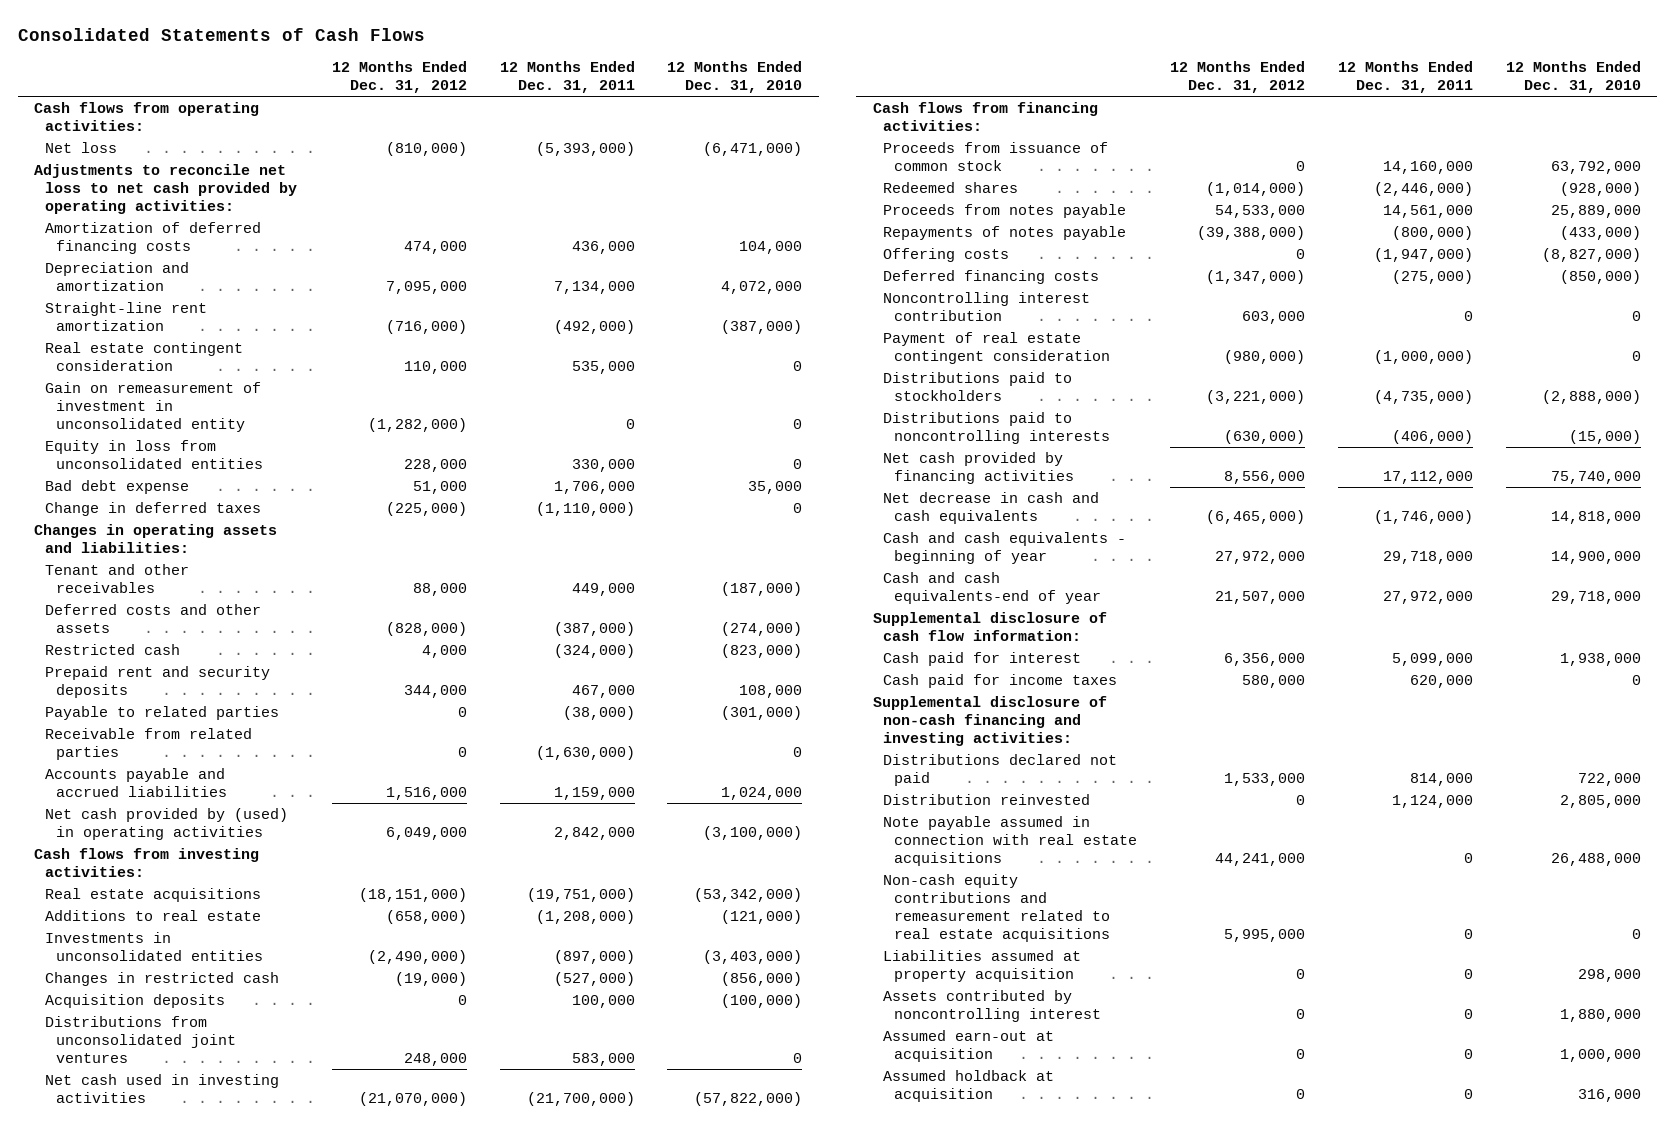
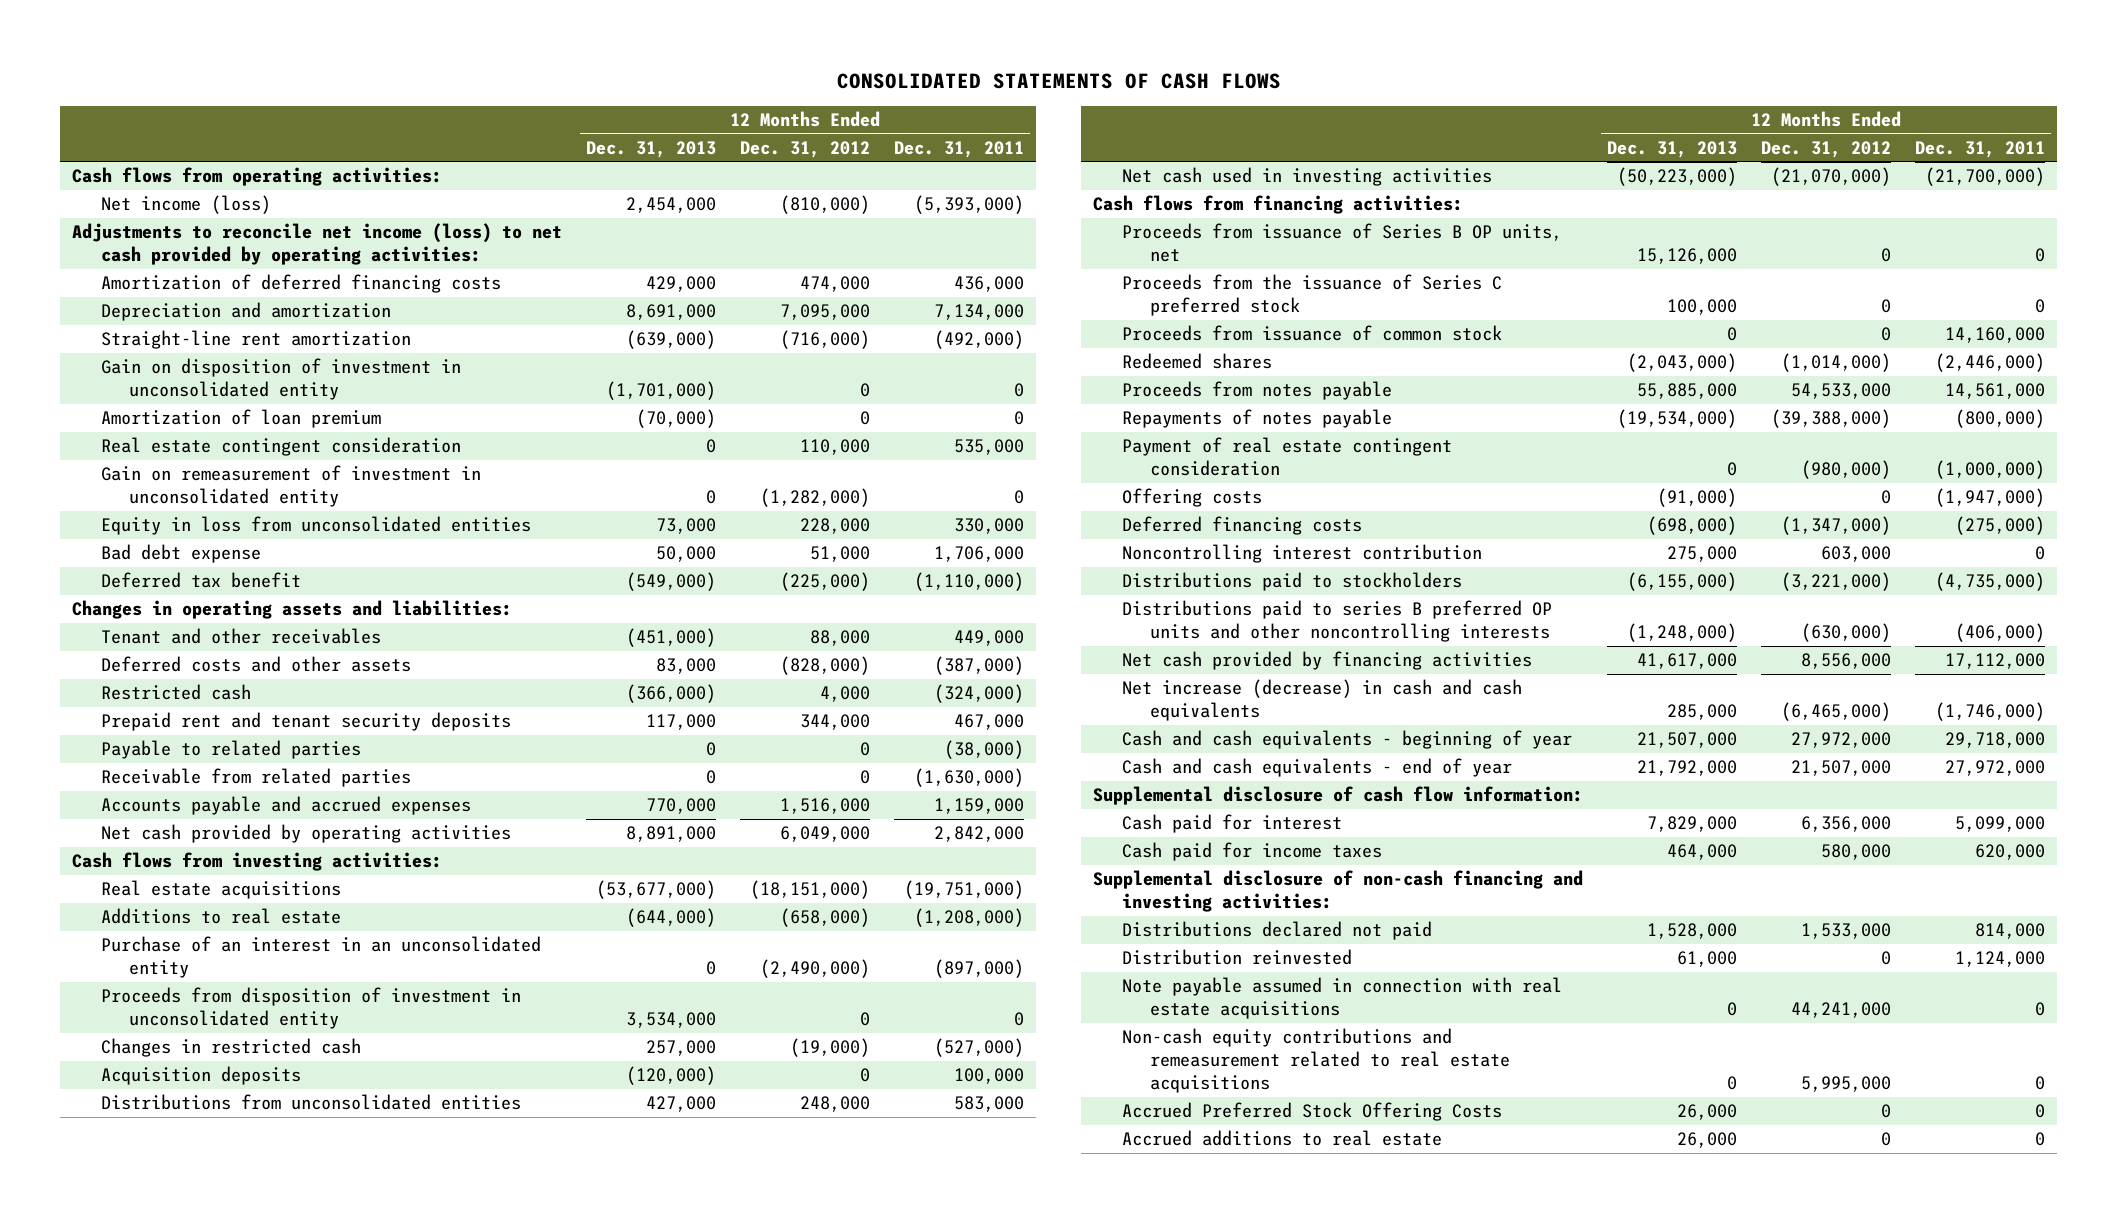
[18,28,426,42] Consolidated Statements of Cash Flows -> [836,72,1281,89] CONSOLIDATED STATEMENTS OF CASH FLOWS
[667,61,803,94] 12 Months Ended Dec. 31, 2010 -> none
none -> [586,140,717,158] Dec. 31, 2013
[45,141,118,153] Net loss -> [100,195,271,215] Net income (loss)
[34,163,298,214] Adjustments to reconcile net loss to net cash provided by operating activities: -> [72,223,563,266] Adjustments to reconcile net income (loss) to net cash provided by operating activities:
none -> [100,358,461,401] Gain on disposition of investment in unconsolidated entity
none -> [100,409,381,429] Amortization of loan premium
[45,501,262,516] Change in deferred taxes -> [100,572,301,589] Deferred tax benefit
[45,665,271,698] Prepaid rent and security deposits -> [100,712,511,732] Prepaid rent and tenant security deposits
[45,767,227,797] Accounts payable and accrued liabilities -> [100,796,471,816] Accounts payable and accrued expenses
[45,807,289,840] Net cash provided by (used) in operating activities -> [100,824,511,844] Net cash provided by operating activities
[45,931,263,961] Investments in unconsolidated entities -> [100,936,541,979] Purchase of an interest in an unconsolidated entity
none -> [100,987,521,1030] Proceeds from disposition of investment in unconsolidated entity
[45,1015,236,1063] Distributions from unconsolidated joint ventures -> [100,1094,521,1111] Distributions from unconsolidated entities
none -> [1121,223,1562,263] Proceeds from issuance of Series B OP units, net
none -> [1121,274,1502,317] Proceeds from the issuance of Series C preferred stock
[883,331,1111,364] Payment of real estate contingent consideration -> [1121,437,1452,477] Payment of real estate contingent consideration
[883,411,1111,444] Distributions paid to noncontrolling interests -> [1121,600,1552,643] Distributions paid to series B preferred OP units and other noncontrolling interests
[883,491,1100,524] Net decrease in cash and cash equivalents -> [1121,679,1522,722] Net increase (decrease) in cash and cash equivalents
[883,571,1102,604] Cash and cash equivalents-end of year -> [1121,758,1512,778] Cash and cash equivalents - end of year
[883,949,1082,982] Liabilities assumed at property acquisition -> none
[883,989,1102,1022] Assets contributed by noncontrolling interest -> none
[883,1029,1055,1062] Assumed earn-out at acquisition -> none
[883,1069,1055,1102] Assumed holdback at acquisition -> none
none -> [1121,1102,1502,1122] Accrued Preferred Stock Offering Costs
none -> [1121,1130,1442,1147] Accrued additions to real estate

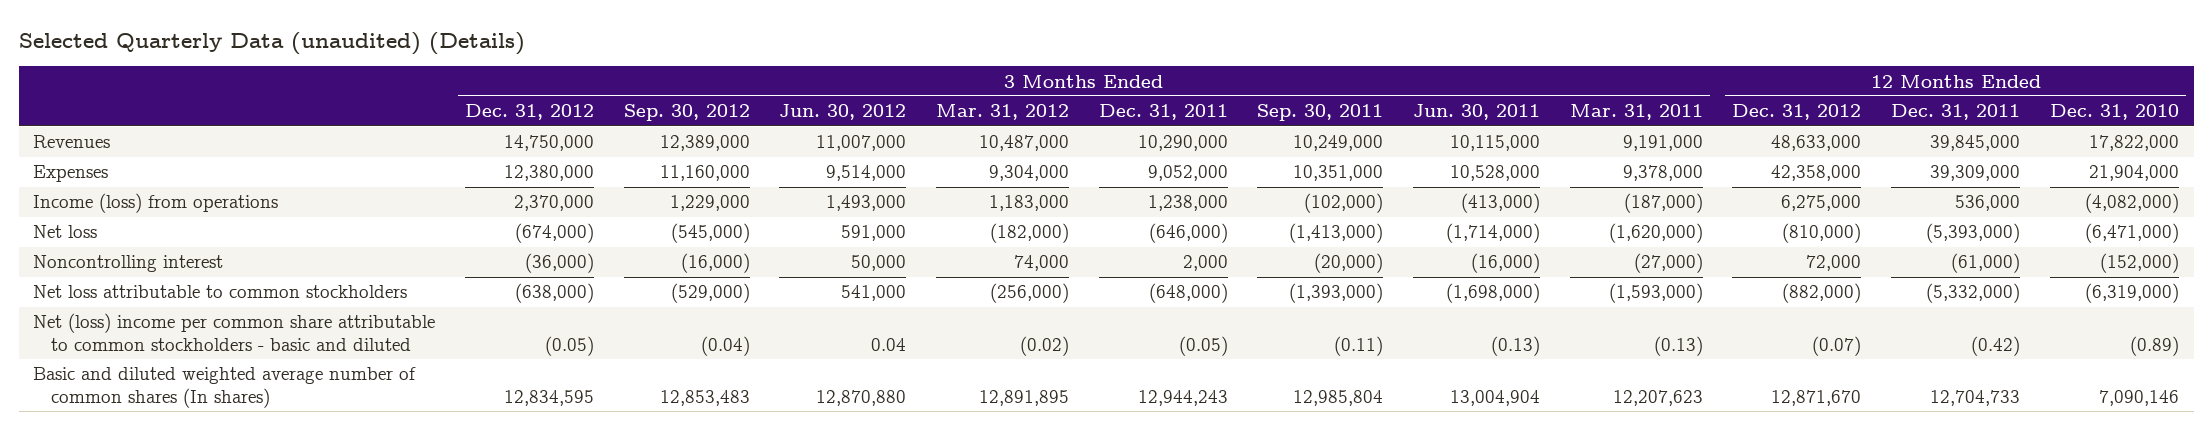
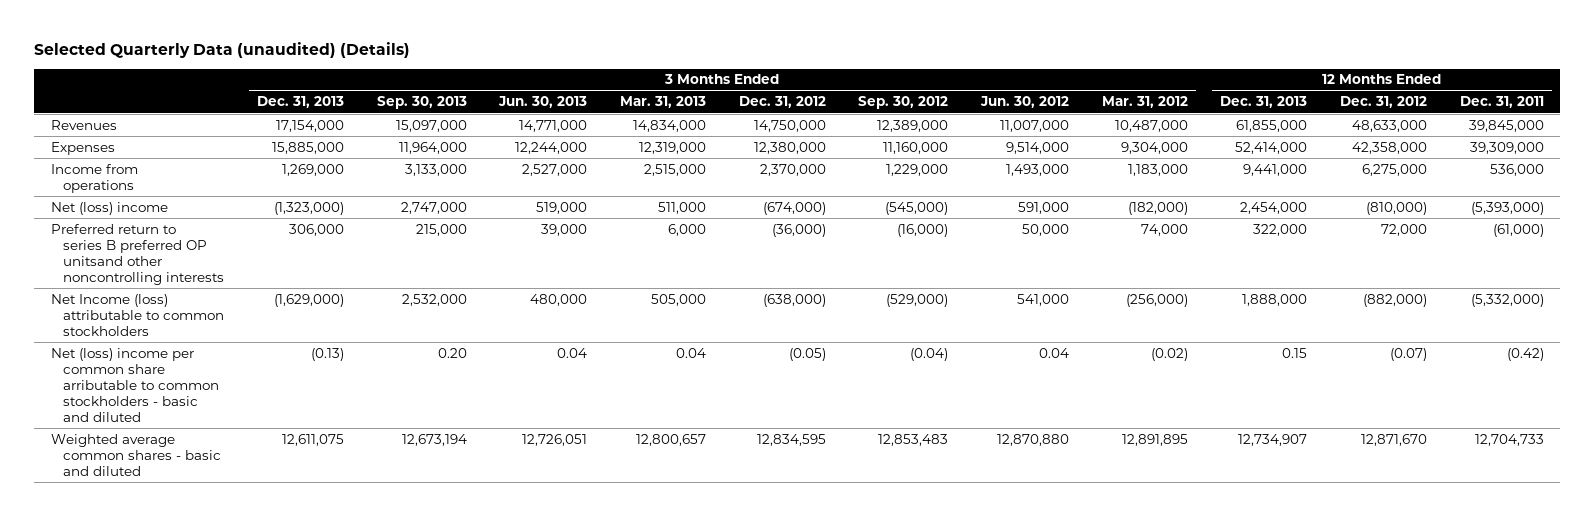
[1098,104,1228,121] Dec. 31, 2011 -> none
[1257,104,1384,122] Sep. 30, 2011 -> none
[1413,104,1541,121] Jun. 30, 2011 -> none
[1569,104,1703,121] Mar. 31, 2011 -> none
[2049,104,2179,121] Dec. 31, 2010 -> none
none -> [257,96,345,109] Dec. 31, 2013
none -> [376,96,467,110] Sep. 30, 2013
none -> [498,96,588,109] Jun. 30, 2013
none -> [620,96,707,109] Mar. 31, 2013
none -> [1220,96,1308,109] Dec. 31, 2013
[33,193,279,214] Income (loss) from operations -> [50,163,138,193] Income from operations
[33,225,98,239] Net loss -> [50,201,168,215] Net (loss) income
[33,255,224,273] Noncontrolling interest -> [50,223,225,285] Preferred return to series B preferred OP unitsand other noncontrolling interests
[33,285,408,299] Net loss attributable to common stockholders -> [50,293,225,336] Net Income (loss) attributable to common stockholders
[33,313,436,351] Net (loss) income per common share attributable to common stockholders - basic and diluted -> [50,347,220,422] Net (loss) income per common share arributable to common stockholders - basic and diluted
[33,367,417,408] Basic and diluted weighted average number of common shares (In shares) -> [50,433,222,476] Weighted average common shares - basic and diluted

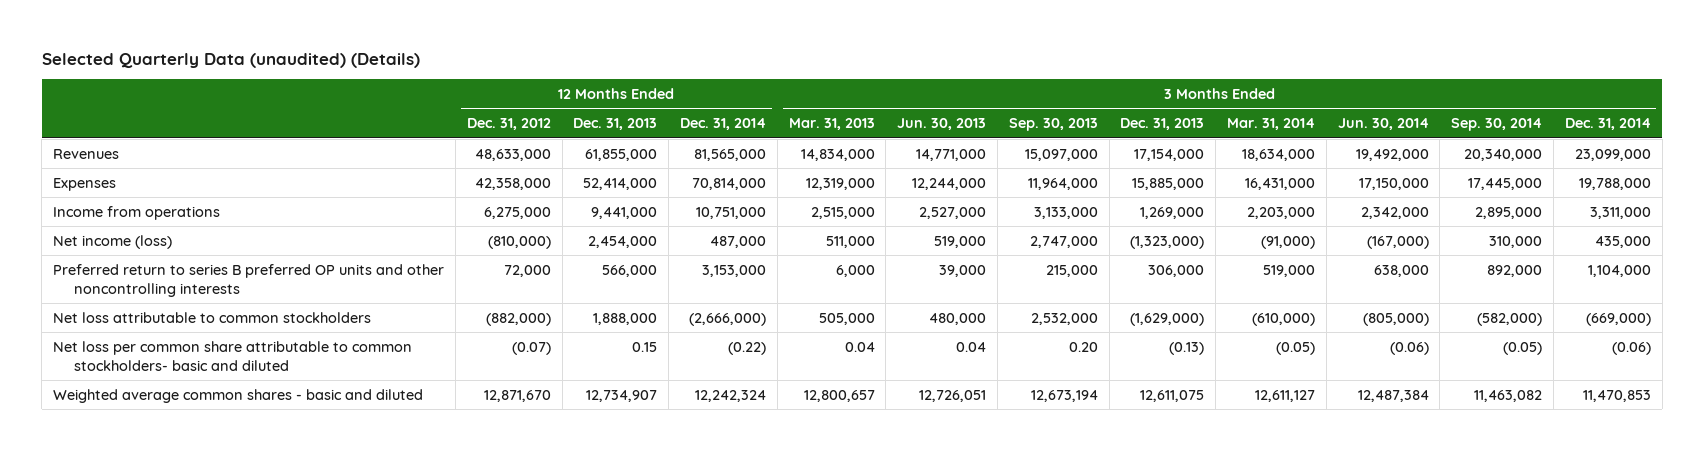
[738,96,826,109] Dec. 31, 2012 -> none
[858,96,949,110] Sep. 30, 2012 -> none
[980,96,1070,109] Jun. 30, 2012 -> none
[1101,96,1188,109] Mar. 31, 2012 -> none
[1459,96,1544,109] Dec. 31, 2011 -> none
none -> [679,118,766,131] Dec. 31, 2014
none -> [1226,118,1315,131] Mar. 31, 2014
none -> [1337,118,1429,131] Jun. 30, 2014
none -> [1451,118,1543,132] Sep. 30, 2014
none -> [1564,118,1651,131] Dec. 31, 2014
[50,201,168,215] Net (loss) income -> [53,234,173,249] Net income (loss)
[50,223,225,285] Preferred return to series B preferred OP unitsand other noncontrolling interests -> [53,263,445,297] Preferred return to series B preferred OP units and other noncontrolling interests
[1253,223,1308,236] 322,000 -> [602,264,658,277] 566,000
[50,293,225,336] Net Income (loss) attributable to common stockholders -> [53,311,372,323] Net loss attributable to common stockholders
[50,347,220,422] Net (loss) income per common share arributable to common stockholders - basic and diluted -> [53,340,413,371] Net loss per common share attributable to common stockholders- basic and diluted

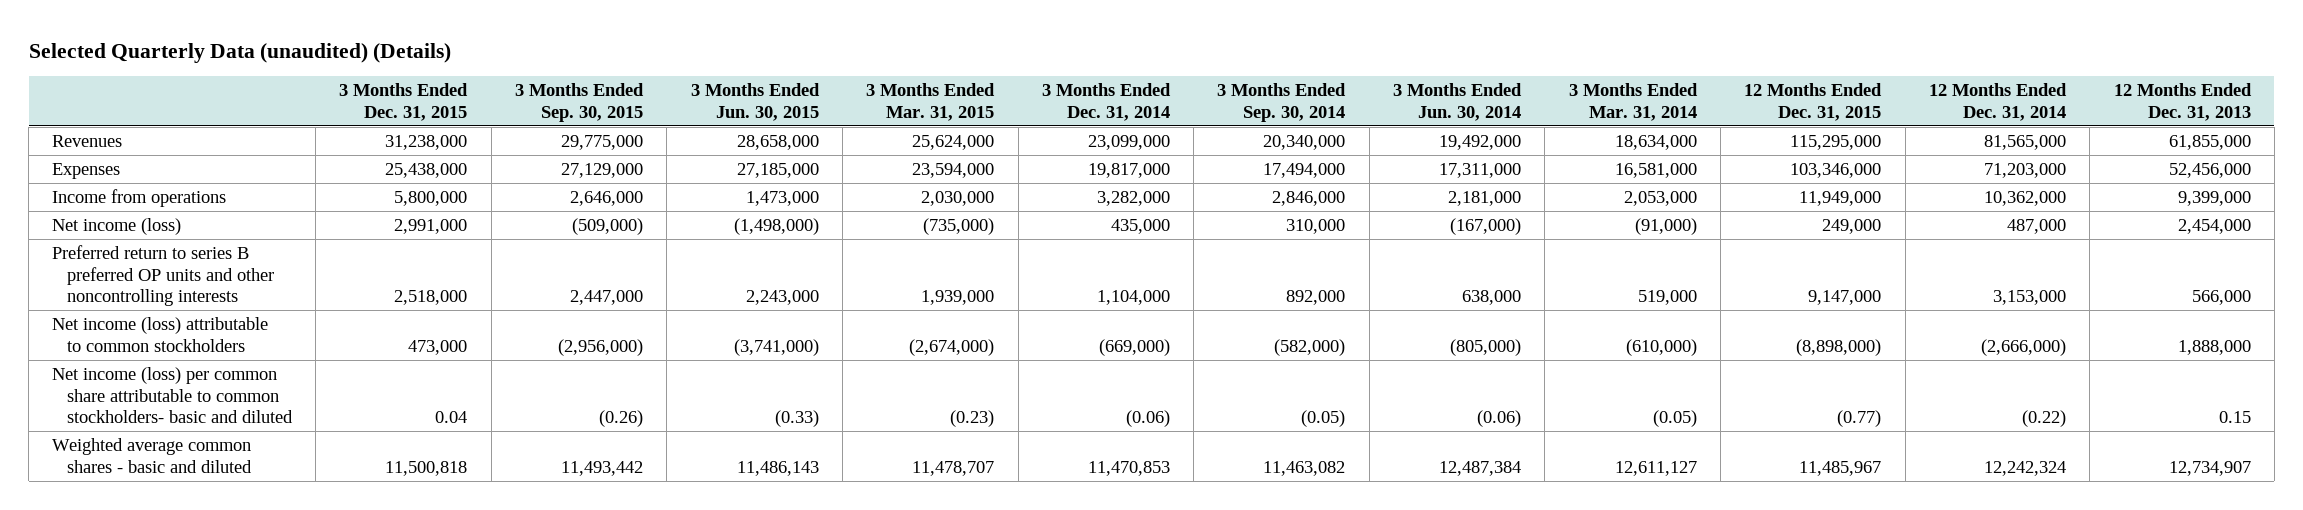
[466,118,551,131] Dec. 31, 2012 -> none
[788,118,875,131] Mar. 31, 2013 -> none
[897,118,987,131] Jun. 30, 2013 -> none
[1008,118,1098,132] Sep. 30, 2013 -> none
[1120,118,1205,131] Dec. 31, 2013 -> none
none -> [339,83,469,122] 3 Months Ended Dec. 31, 2015
none -> [514,83,644,123] 3 Months Ended Sep. 30, 2015
none -> [690,83,820,122] 3 Months Ended Jun. 30, 2015
none -> [866,83,996,122] 3 Months Ended Mar. 31, 2015
none -> [1744,83,1883,122] 12 Months Ended Dec. 31, 2015
[583,177,658,190] 52,414,000 -> [2168,163,2251,179] 52,456,000
[691,177,766,190] 70,814,000 -> [1984,163,2067,179] 71,203,000
[1244,177,1315,190] 16,431,000 -> [1614,163,1697,179] 16,581,000
[1358,177,1429,190] 17,150,000 -> [1439,163,1522,179] 17,311,000
[1468,177,1543,190] 17,445,000 -> [1263,163,1346,179] 17,494,000
[1578,177,1651,190] 19,788,000 -> [1087,163,1170,179] 19,817,000
[591,206,658,219] 9,441,000 -> [2177,191,2251,207] 9,399,000
[695,206,766,219] 10,751,000 -> [1984,191,2067,207] 10,362,000
[1246,206,1315,219] 2,203,000 -> [1623,191,1697,207] 2,053,000
[1360,206,1429,219] 2,342,000 -> [1448,191,1522,207] 2,181,000
[1475,206,1543,219] 2,895,000 -> [1272,191,1346,207] 2,846,000
[1589,206,1651,219] 3,311,000 -> [1096,191,1170,207] 3,282,000
[53,311,372,323] Net loss attributable to common stockholders -> [52,317,269,352] Net income (loss) attributable to common stockholders
[53,340,413,371] Net loss per common share attributable to common stockholders- basic and diluted -> [52,367,293,424] Net income (loss) per common share attributable to common stockholders- basic and diluted

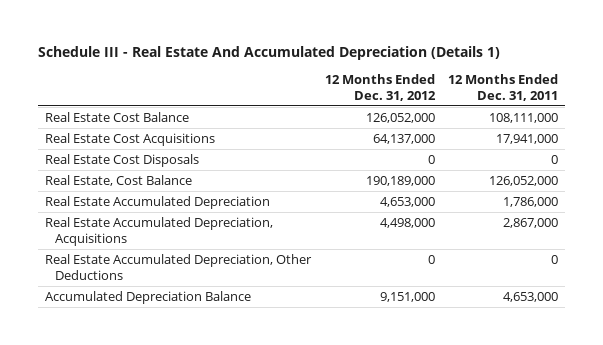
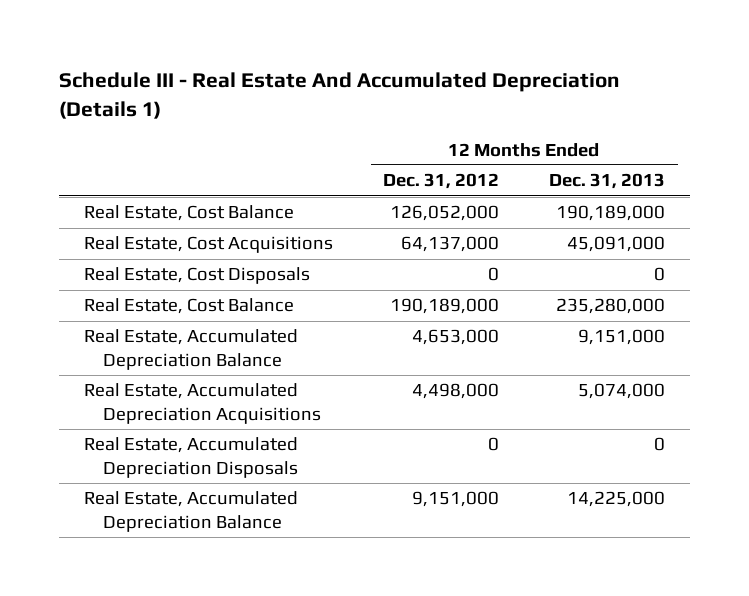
[448,74,559,101] 12 Months Ended Dec. 31, 2011 -> none
none -> [549,173,666,190] Dec. 31, 2013
[44,111,189,122] Real Estate Cost Balance -> [83,205,294,222] Real Estate, Cost Balance
[44,132,215,146] Real Estate Cost Acquisitions -> [83,236,333,254] Real Estate, Cost Acquisitions
[44,153,199,167] Real Estate Cost Disposals -> [83,267,310,285] Real Estate, Cost Disposals
[44,195,270,209] Real Estate Accumulated Depreciation -> [83,329,298,370] Real Estate, Accumulated Depreciation Balance
[44,216,273,246] Real Estate Accumulated Depreciation, Acquisitions -> [83,383,322,424] Real Estate, Accumulated Depreciation Acquisitions
[44,253,312,280] Real Estate Accumulated Depreciation, Other Deductions -> [83,437,299,478] Real Estate, Accumulated Depreciation Disposals
[44,290,251,304] Accumulated Depreciation Balance -> [83,491,298,532] Real Estate, Accumulated Depreciation Balance

